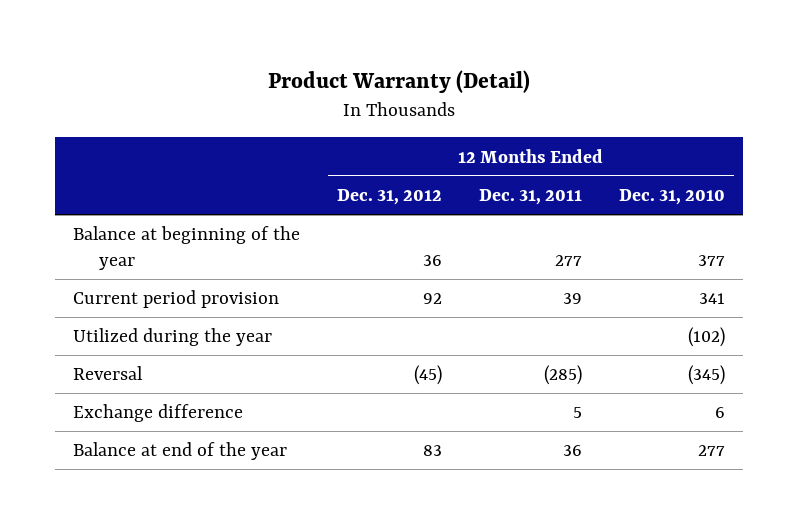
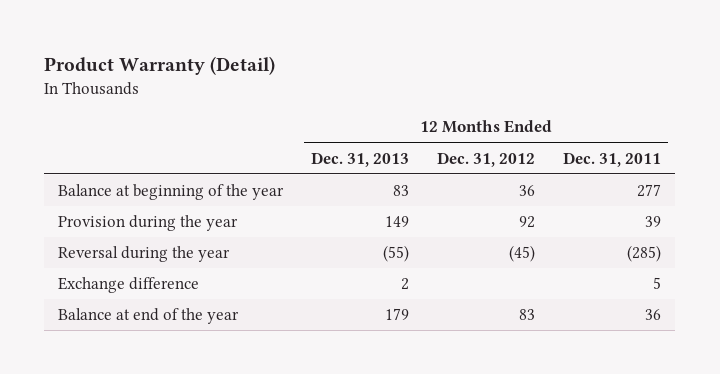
[618,189,725,206] Dec. 31, 2010 -> none
none -> [311,151,410,167] Dec. 31, 2013
[73,328,273,347] Utilized during the year -> none
[73,290,280,309] Current period provision -> [58,215,239,232] Provision during the year
[73,366,144,381] Reversal -> [58,246,231,263] Reversal during the year

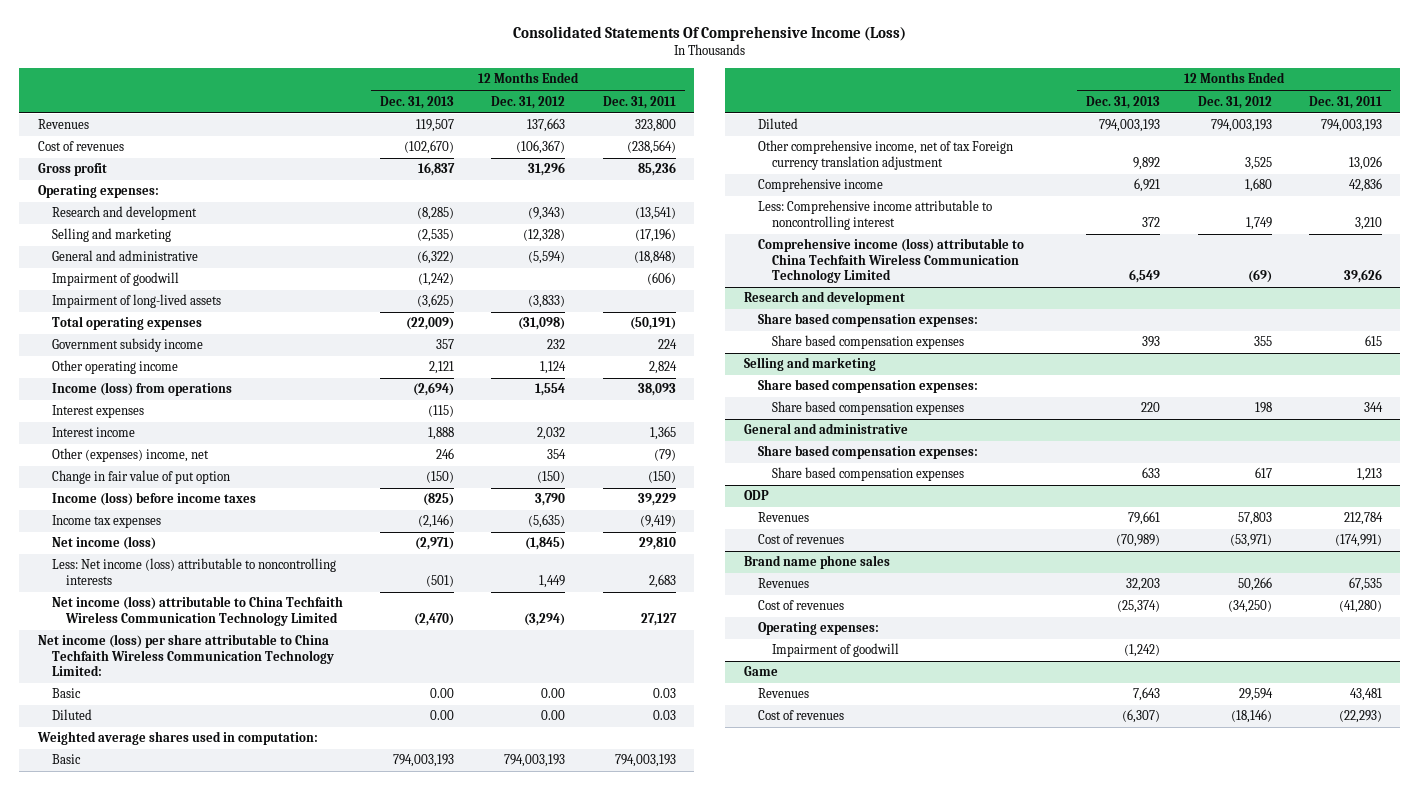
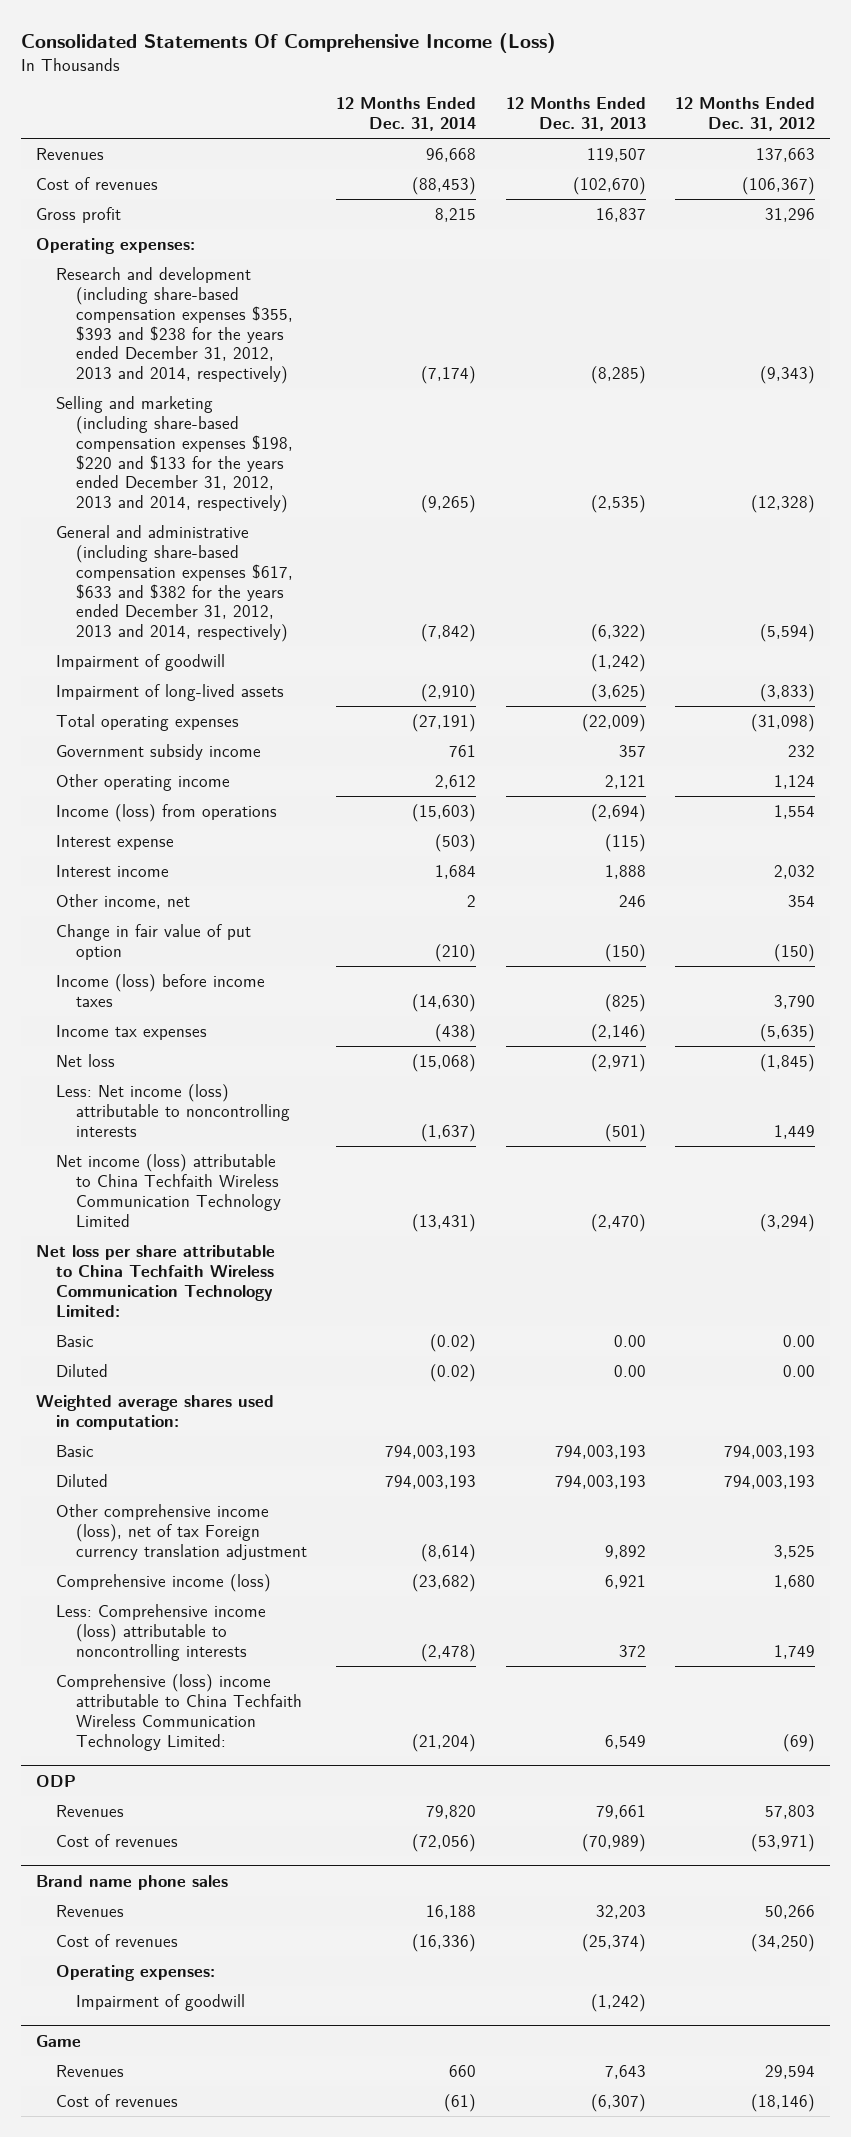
[602,95,676,109] Dec. 31, 2011 -> none
none -> [336,97,477,131] 12 Months Ended Dec. 31, 2014
[51,206,197,221] Research and development -> [55,267,293,385] Research and development (including share-based compensation expenses $355, $393 and $238 for the years ended December 31, 2012, 2013 and 2014, respectively)
[51,228,171,243] Selling and marketing -> [55,396,293,514] Selling and marketing (including share-based compensation expenses $198, $220 and $133 for the years ended December 31, 2012, 2013 and 2014, respectively)
[51,250,198,262] General and administrative -> [55,525,293,643] General and administrative (including share-based compensation expenses $617, $633 and $382 for the years ended December 31, 2012, 2013 and 2014, respectively)
[51,405,144,419] Interest expenses -> [55,835,174,851] Interest expense
[51,448,209,463] Other (expenses) income, net -> [55,894,190,910] Other income, net
[51,536,156,551] Net income (loss) -> [55,1054,115,1068] Net loss
[37,634,334,676] Net income (loss) per share attributable to China Techfaith Wireless Communication Technology Limited: -> [35,1245,275,1317] Net loss per share attributable to China Techfaith Wireless Communication Technology Limited:
[743,291,905,306] Research and development -> none
[757,313,978,328] Share based compensation expenses: -> none
[771,335,964,350] Share based compensation expenses -> none
[743,357,876,372] Selling and marketing -> none
[757,379,978,394] Share based compensation expenses: -> none
[771,401,964,416] Share based compensation expenses -> none
[743,423,908,435] General and administrative -> none
[757,445,978,460] Share based compensation expenses: -> none
[771,467,964,482] Share based compensation expenses -> none
[757,140,1013,170] Other comprehensive income, net of tax Foreign currency translation adjustment -> [55,1504,307,1560] Other comprehensive income (loss), net of tax Foreign currency translation adjustment
[757,178,883,193] Comprehensive income -> [55,1574,271,1593] Comprehensive income (loss)
[757,200,992,230] Less: Comprehensive income attributable to noncontrolling interest -> [55,1604,266,1661] Less: Comprehensive income (loss) attributable to noncontrolling interests
[757,238,1024,283] Comprehensive income (loss) attributable to China Techfaith Wireless Communication Technology Limited -> [55,1674,302,1751] Comprehensive (loss) income attributable to China Techfaith Wireless Communication Technology Limited:

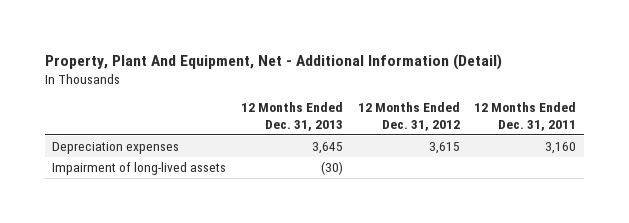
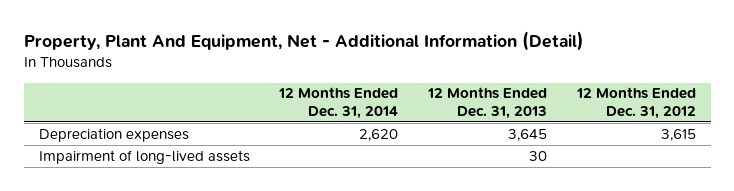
[474,102,577,131] 12 Months Ended Dec. 31, 2011 -> none
none -> [278,87,399,120] 12 Months Ended Dec. 31, 2014
[320,161,343,176] (30) -> [529,150,548,161] 30

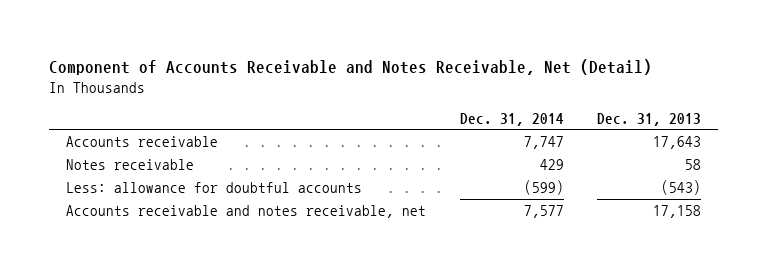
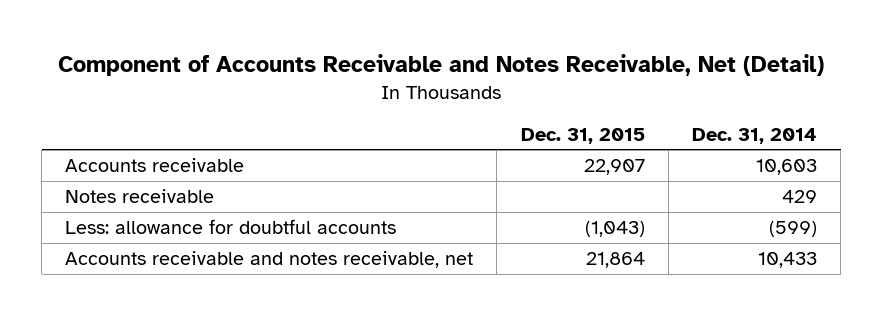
[597,112,702,126] Dec. 31, 2013 -> none
none -> [520,127,645,144] Dec. 31, 2015
[523,136,564,150] 7,747 -> [756,159,818,176] 10,603
[523,205,564,219] 7,577 -> [758,252,818,269] 10,433

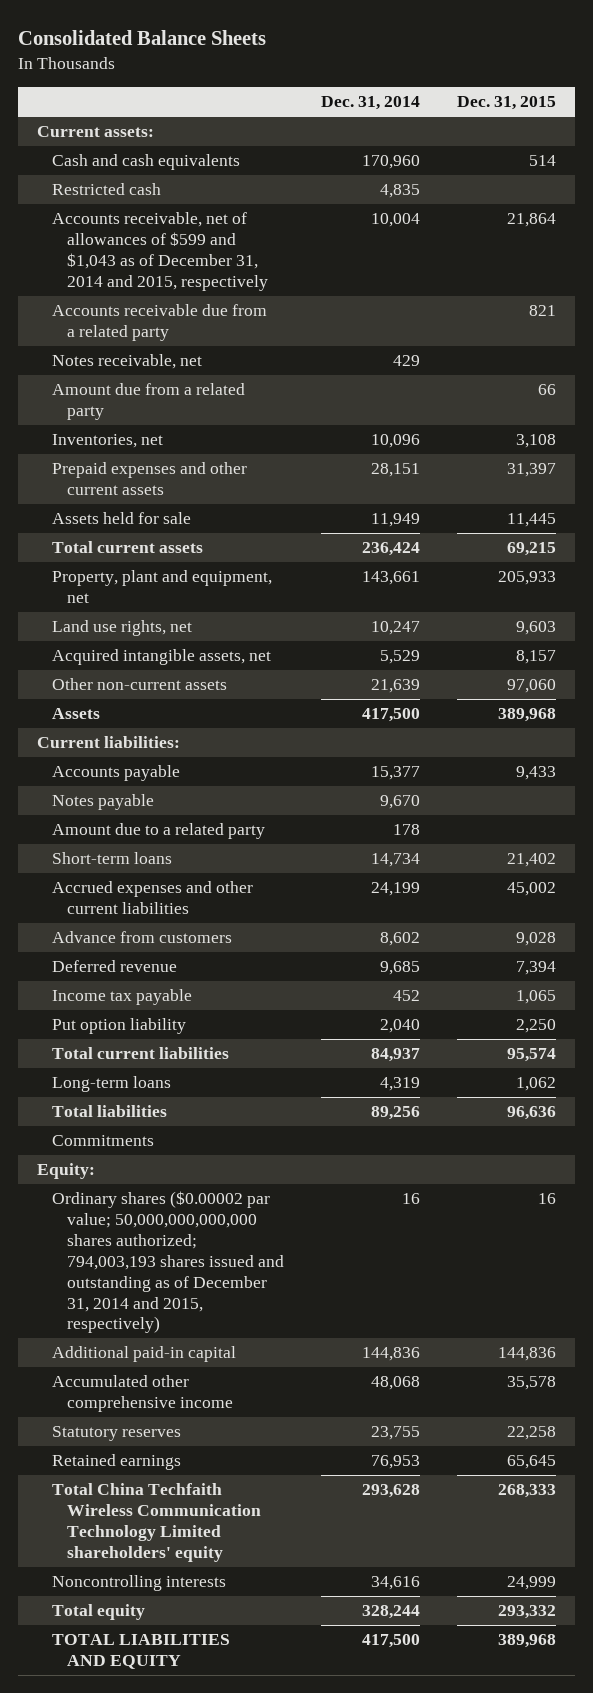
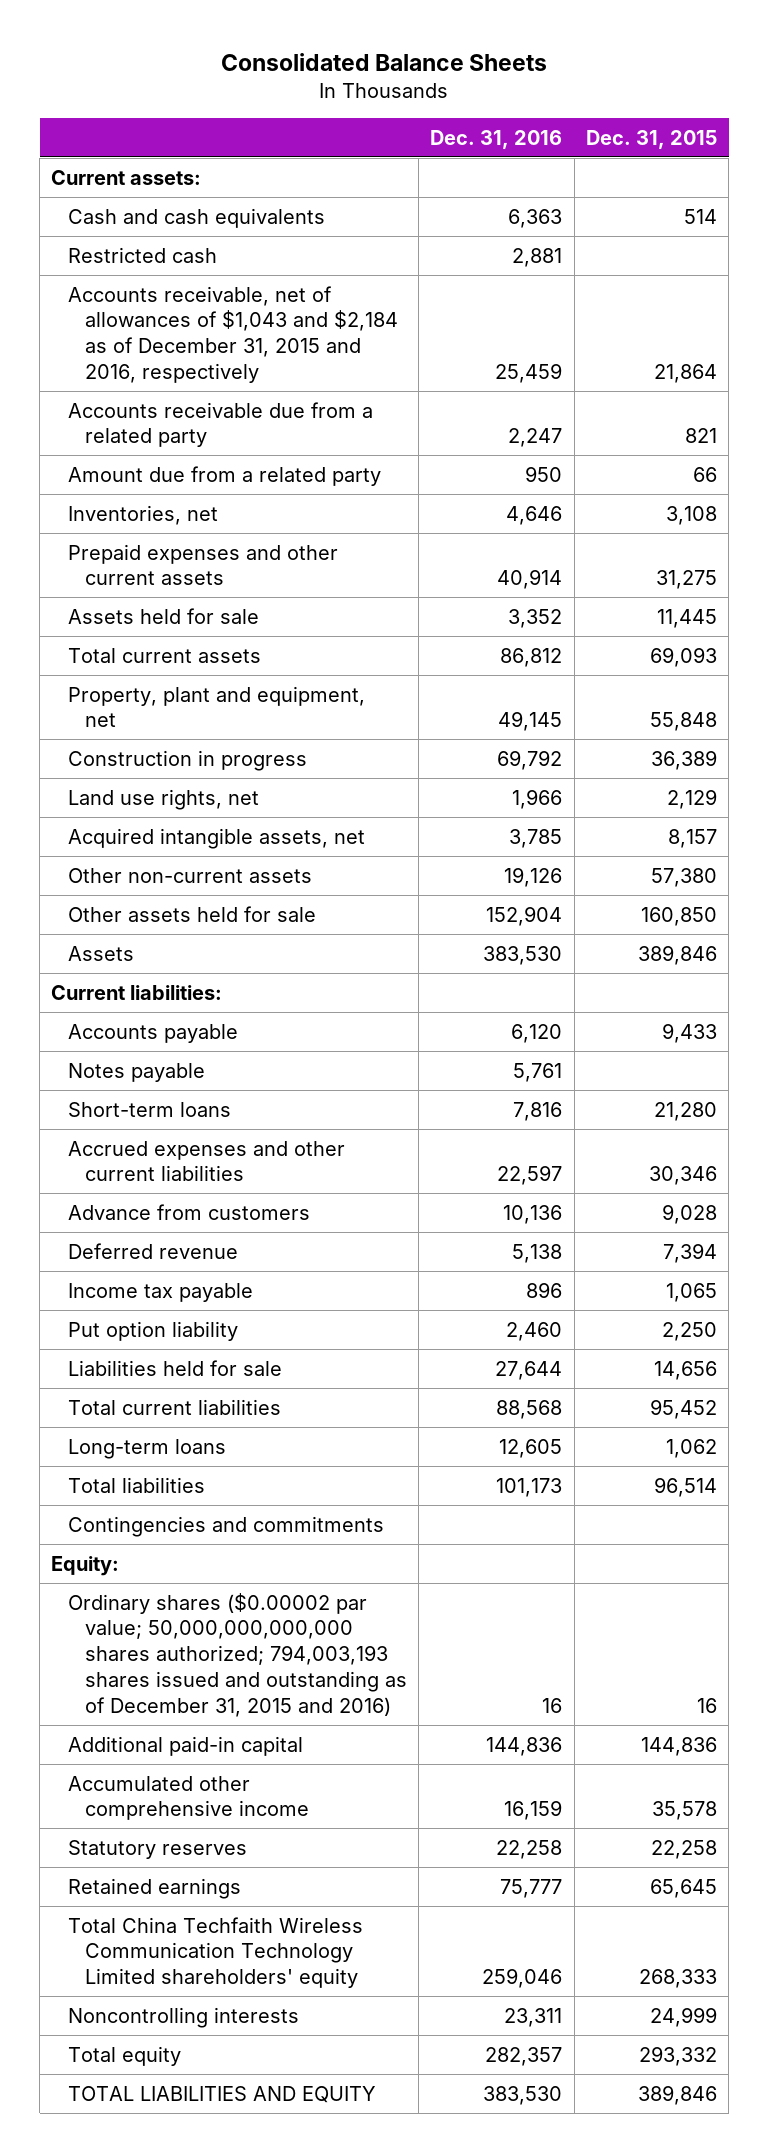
[321,96,421,111] Dec. 31, 2014 -> none
none -> [430,129,563,149] Dec. 31, 2016
[51,212,268,291] Accounts receivable, net of allowances of $599 and $1,043 as of December 31, 2014 and 2015, respectively -> [68,285,398,383] Accounts receivable, net of allowances of $1,043 and $2,184 as of December 31, 2015 and 2016, respectively
[51,354,202,370] Notes receivable, net -> none
[507,463,557,478] 31,397 -> [656,570,718,590] 31,275
[507,542,557,557] 69,215 -> [650,646,718,667] 69,093
[498,571,557,586] 205,933 -> [650,712,718,732] 55,848
none -> [68,749,308,771] Construction in progress
[516,621,557,636] 9,603 -> [667,788,718,809] 2,129
[507,679,557,694] 97,060 -> [651,867,718,887] 57,380
none -> [68,905,317,922] Other assets held for sale
[498,708,557,723] 389,968 -> [638,944,718,965] 389,846
[51,823,265,840] Amount due to a related party -> none
[507,853,557,868] 21,402 -> [654,1101,718,1121] 21,280
[507,882,557,897] 45,002 -> [649,1166,718,1186] 30,346
none -> [68,1359,283,1376] Liabilities held for sale
[507,1048,557,1063] 95,574 -> [650,1398,718,1419] 95,452
[507,1106,557,1121] 96,636 -> [654,1476,718,1497] 96,514
[51,1135,154,1147] Commitments -> [68,1515,385,1537] Contingencies and commitments
[51,1191,284,1334] Ordinary shares ($0.00002 par value; 50,000,000,000,000 shares authorized; 794,003,193 shares issued and outstanding as of December 31, 2014 and 2015, respectively) -> [68,1592,407,1717] Ordinary shares ($0.00002 par value; 50,000,000,000,000 shares authorized; 794,003,193 shares issued and outstanding as of December 31, 2015 and 2016)
[498,1634,557,1649] 389,968 -> [638,2084,718,2105] 389,846

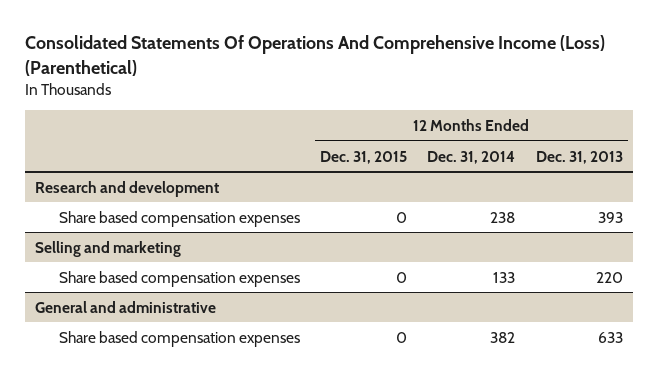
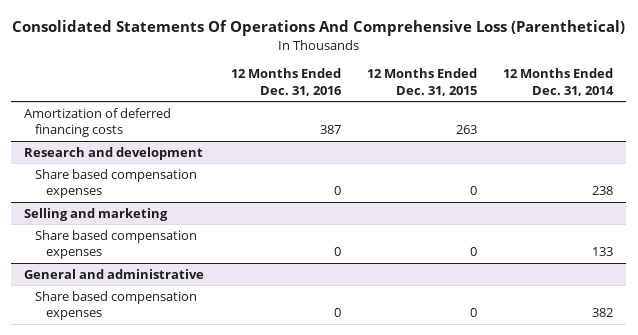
[24,35,605,76] Consolidated Statements Of Operations And Comprehensive Income (Loss) (Parenthetical) -> [11,19,625,36] Consolidated Statements Of Operations And Comprehensive Loss (Parenthetical)
[535,150,623,164] Dec. 31, 2013 -> none
none -> [230,68,342,97] 12 Months Ended Dec. 31, 2016
none -> [24,107,172,138] Amortization of deferred financing costs

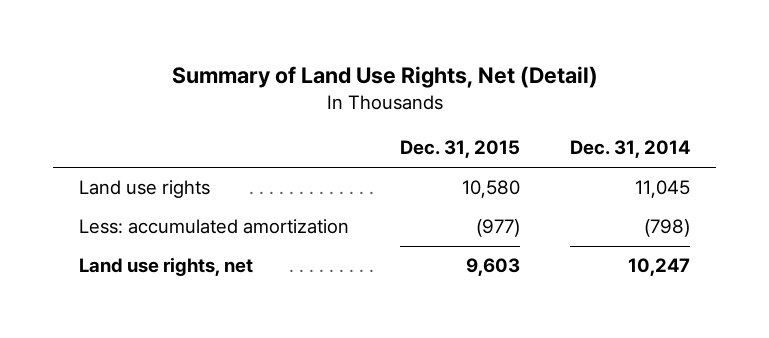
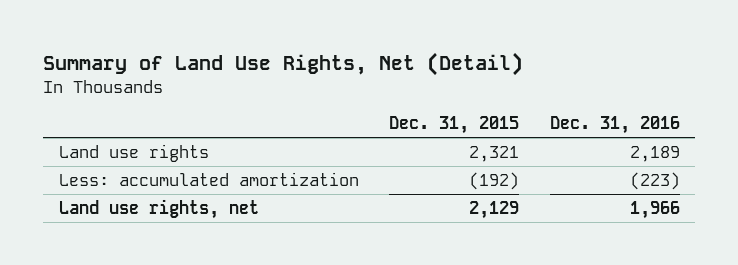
[570,140,691,159] Dec. 31, 2014 -> none
none -> [549,116,680,135] Dec. 31, 2016
[461,180,520,199] 10,580 -> [469,145,520,162] 2,321
[475,219,520,238] (977) -> [469,171,520,190] (192)
[465,258,520,277] 9,603 -> [469,200,520,219] 2,129

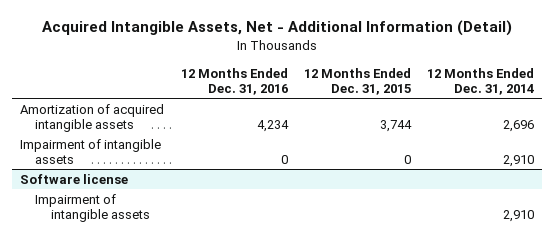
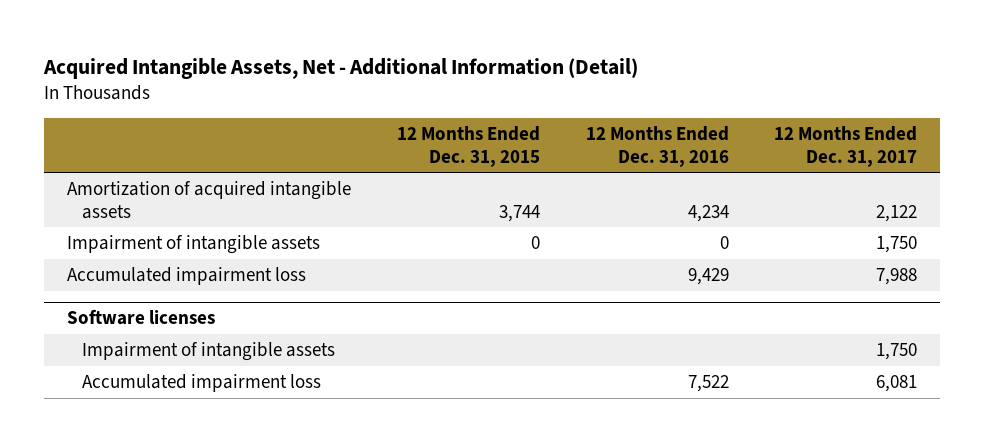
[427,67,535,95] 12 Months Ended Dec. 31, 2014 -> none
none -> [774,126,918,167] 12 Months Ended Dec. 31, 2017
none -> [67,267,307,286] Accumulated impairment loss
[20,173,129,184] Software license -> [67,309,216,326] Software licenses
none -> [81,374,321,393] Accumulated impairment loss

